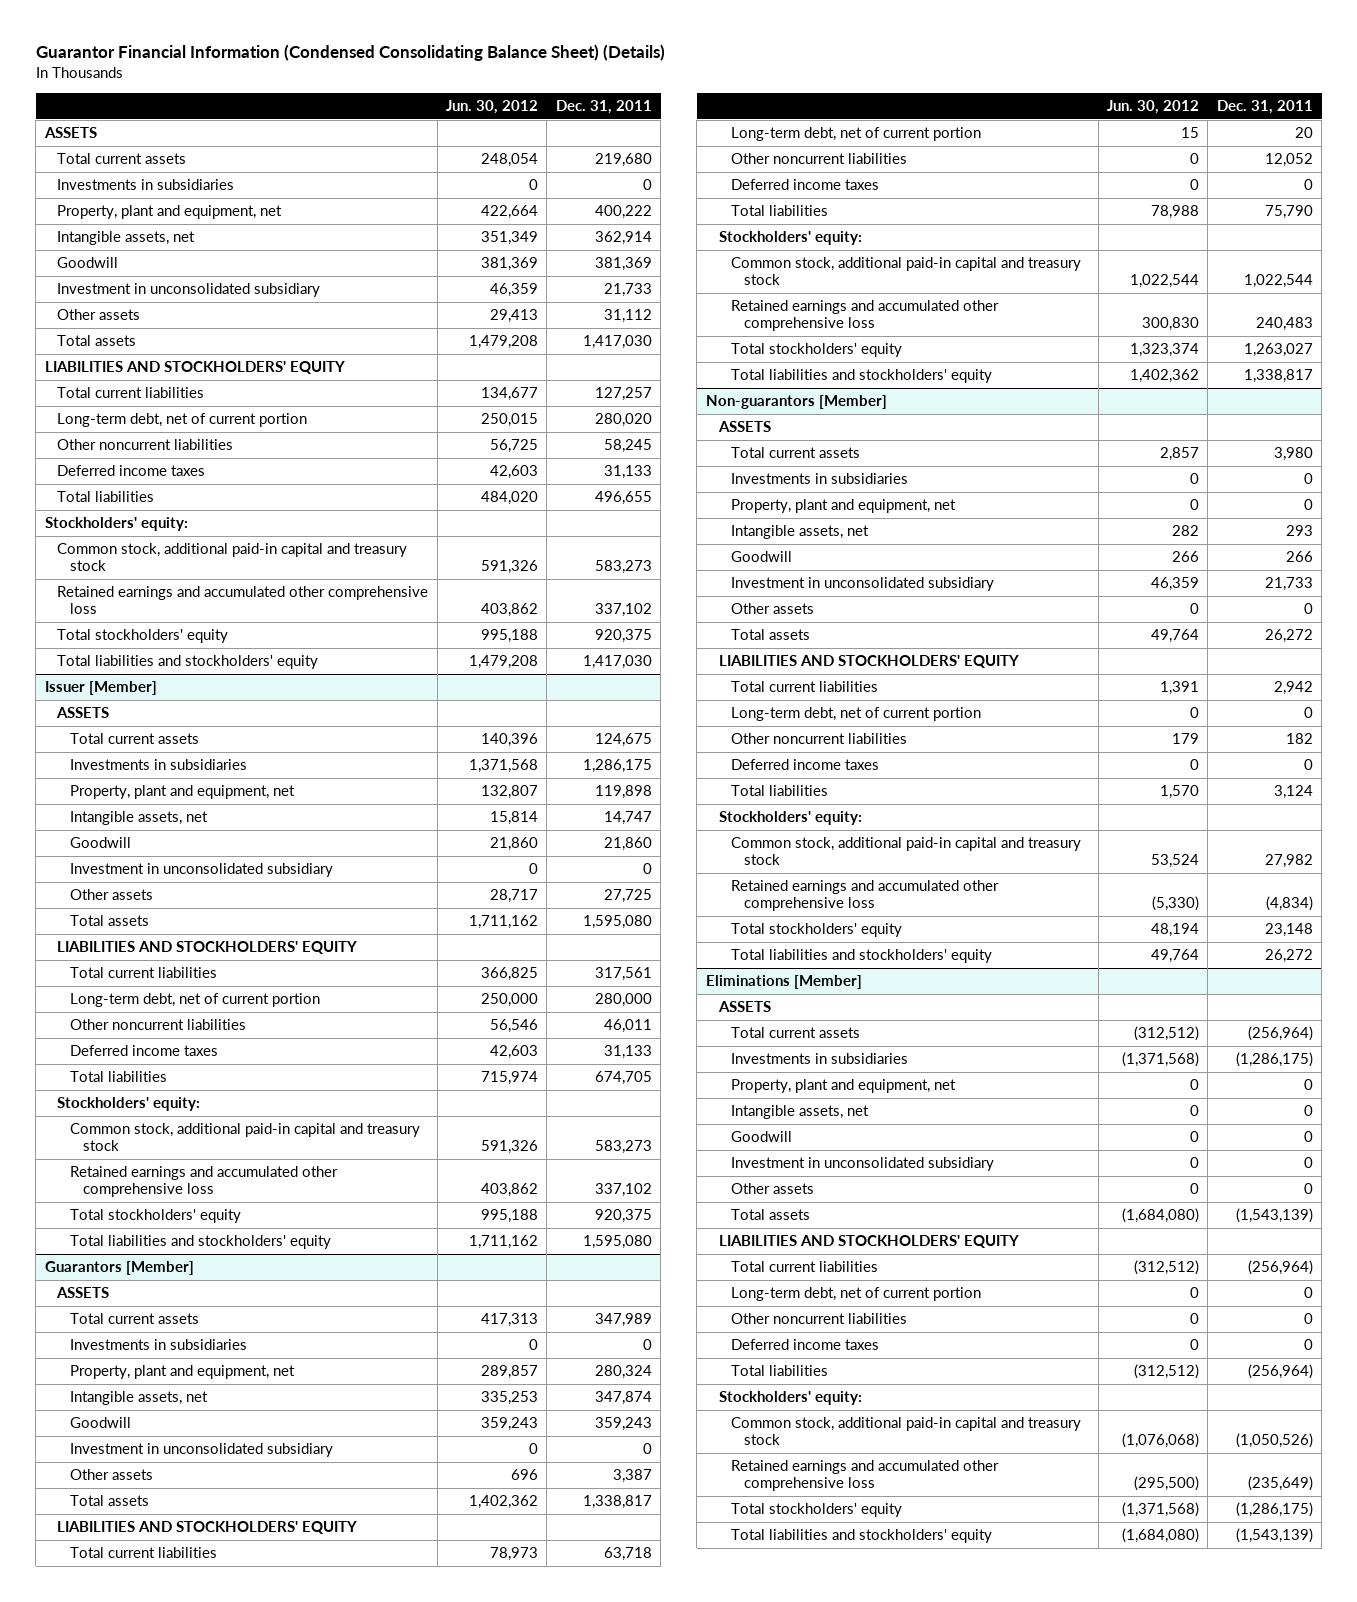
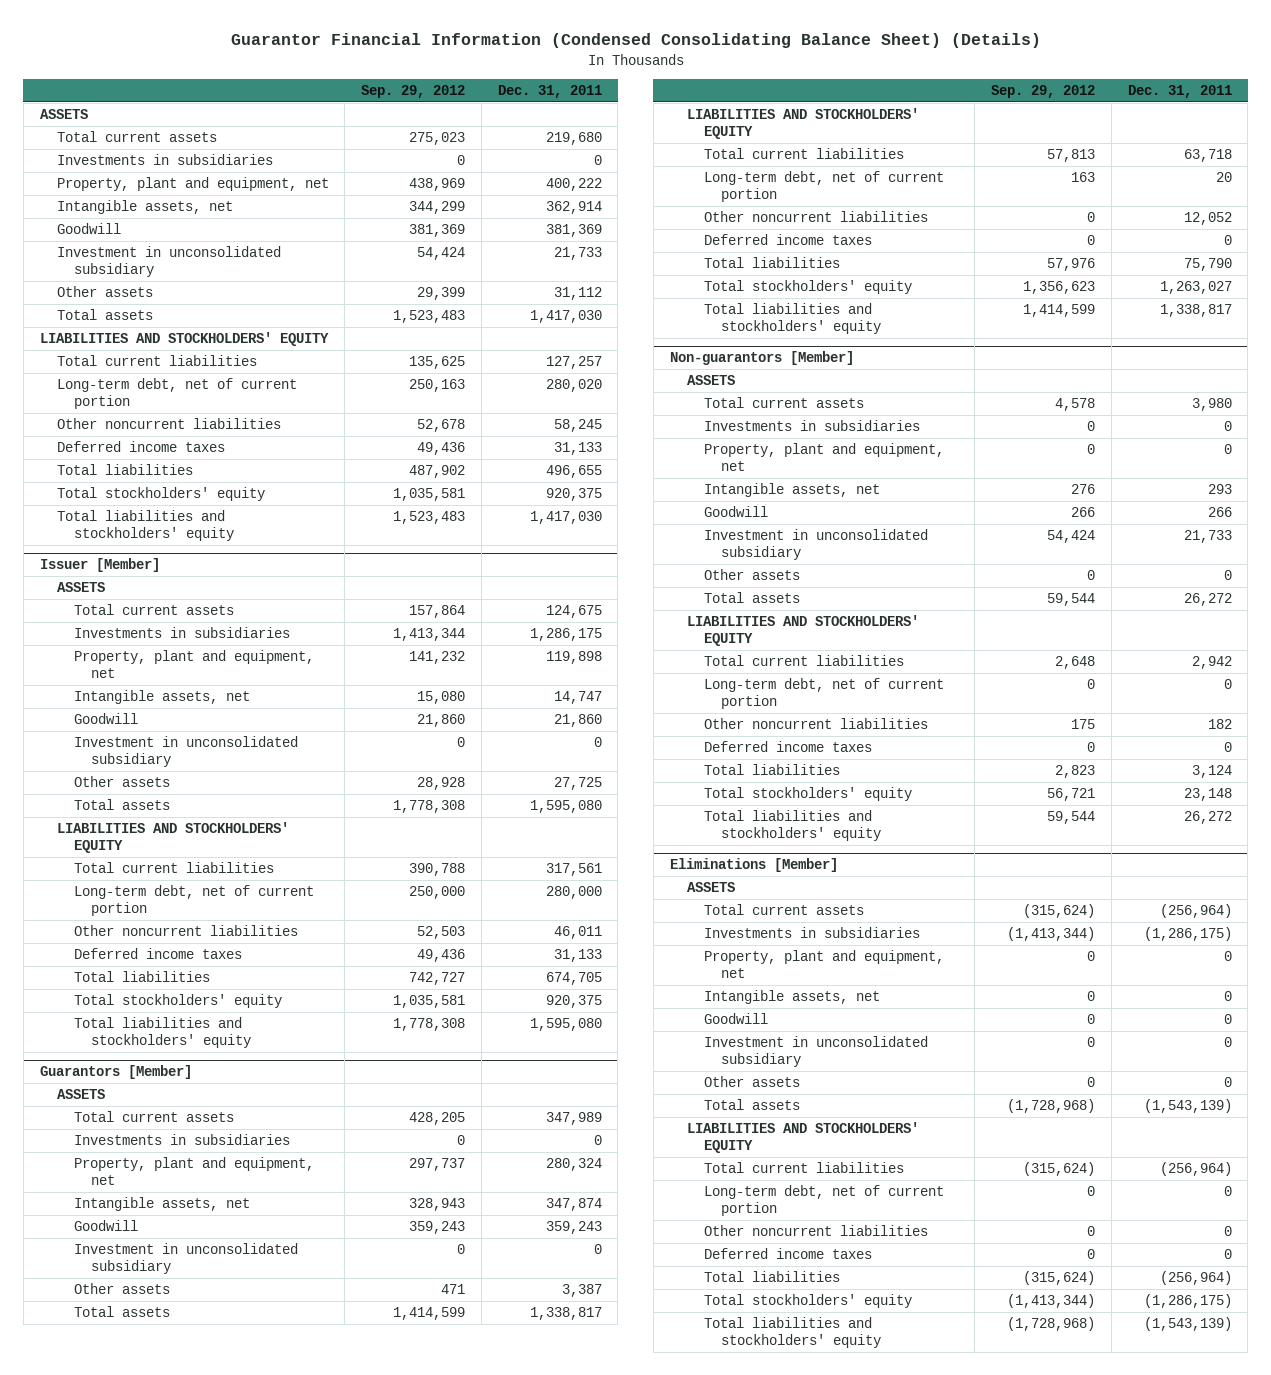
[446,99,539,114] Jun. 30, 2012 -> none
none -> [361,85,466,99] Sep. 29, 2012
[44,517,188,532] Stockholders' equity: -> none
[57,543,408,572] Common stock, additional paid-in capital and treasury stock -> none
[57,586,429,615] Retained earnings and accumulated other comprehensive loss -> none
[57,1097,201,1112] Stockholders' equity: -> none
[70,1123,421,1152] Common stock, additional paid-in capital and treasury stock -> none
[70,1166,339,1198] Retained earnings and accumulated other comprehensive loss -> none
[718,231,862,246] Stockholders' equity: -> none
[731,257,1082,286] Common stock, additional paid-in capital and treasury stock -> none
[731,300,1000,332] Retained earnings and accumulated other comprehensive loss -> none
[718,811,862,826] Stockholders' equity: -> none
[731,837,1082,866] Common stock, additional paid-in capital and treasury stock -> none
[731,880,1000,912] Retained earnings and accumulated other comprehensive loss -> none
[718,1391,862,1406] Stockholders' equity: -> none
[731,1417,1082,1446] Common stock, additional paid-in capital and treasury stock -> none
[731,1460,1000,1492] Retained earnings and accumulated other comprehensive loss -> none

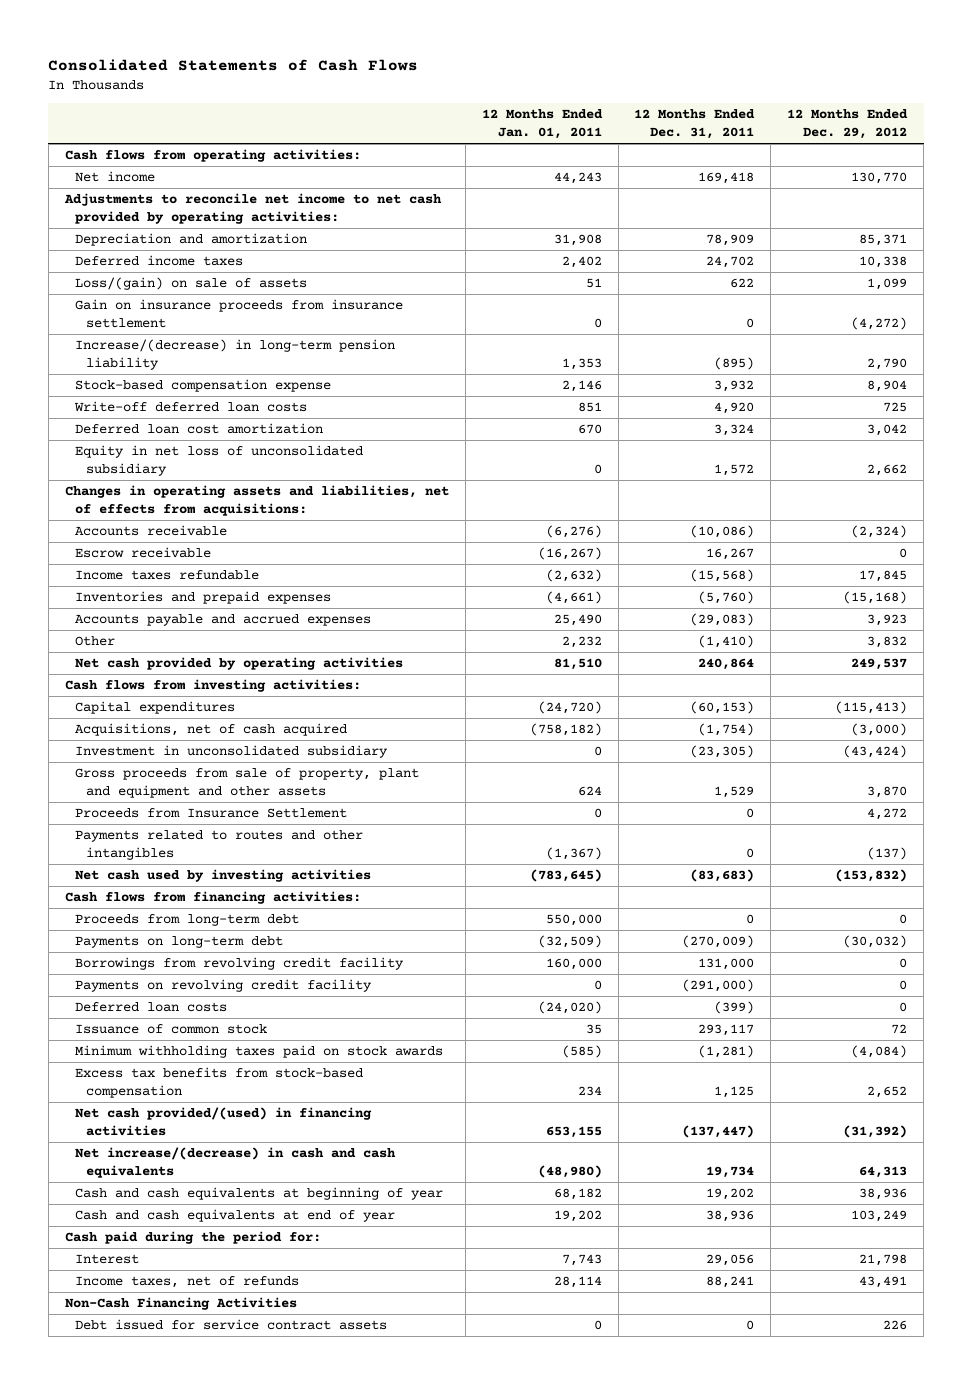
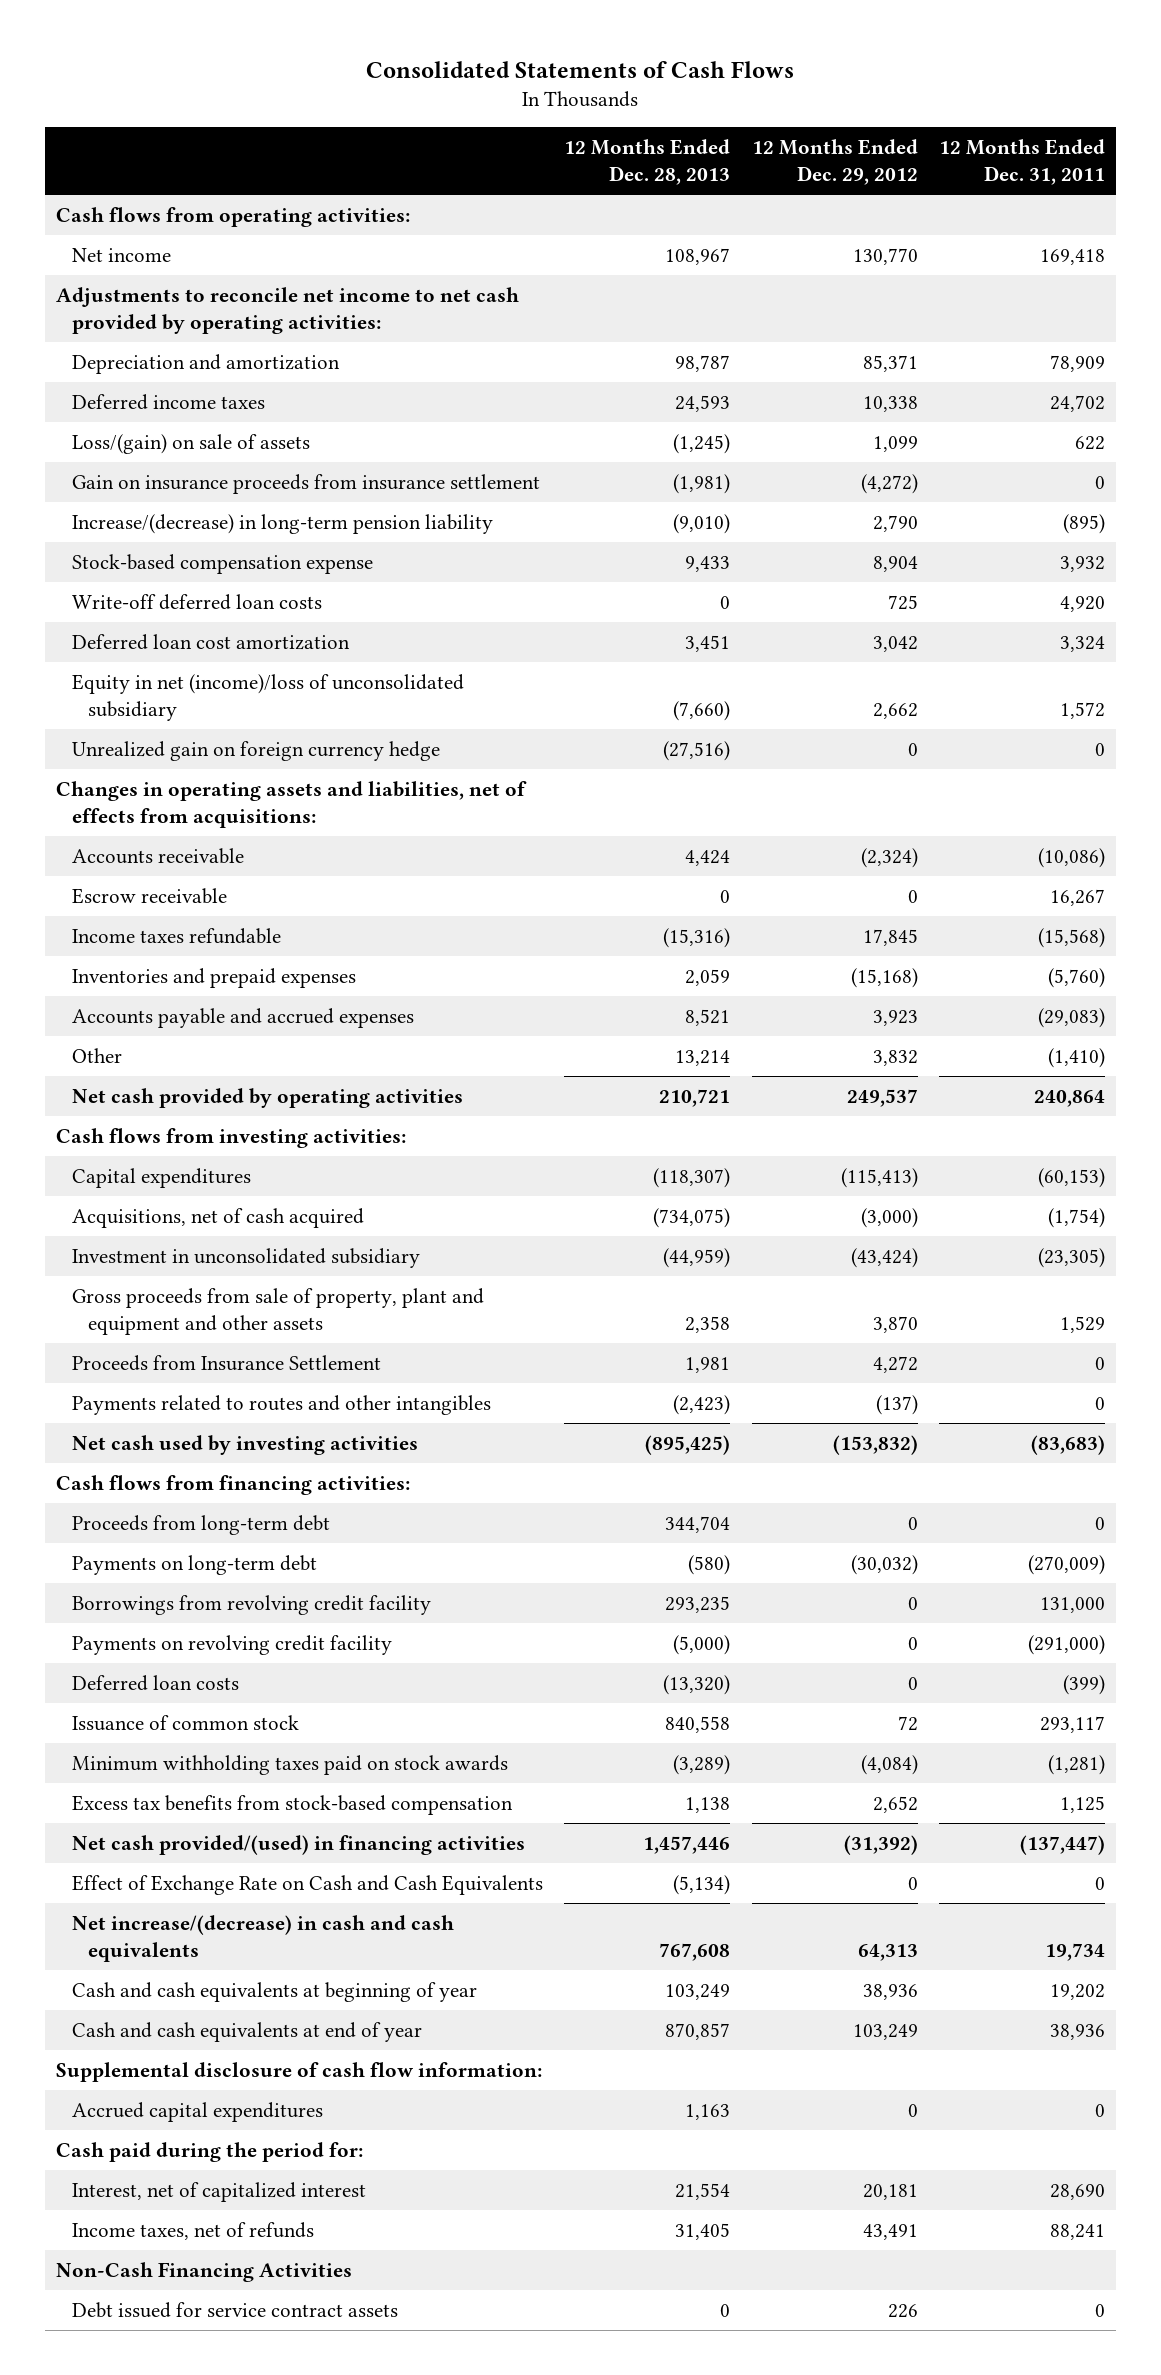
[481,109,603,140] 12 Months Ended Jan. 01, 2011 -> none
none -> [564,139,731,185] 12 Months Ended Dec. 28, 2013
[75,445,364,477] Equity in net loss of unconsolidated subsidiary -> [72,673,465,721] Equity in net (income)/loss of unconsolidated subsidiary
none -> [72,740,441,761] Unrealized gain on foreign currency hedge
none -> [72,1874,544,1895] Effect of Exchange Rate on Cash and Cash Equivalents
none -> [56,2061,543,2082] Supplemental disclosure of cash flow information:
none -> [72,2101,324,2122] Accrued capital expenditures
[75,1254,140,1265] Interest -> [72,2181,367,2202] Interest, net of capitalized interest
[706,1254,755,1267] 29,056 -> [1049,2183,1105,2200] 28,690
[859,1254,908,1267] 21,798 -> [862,2183,918,2200] 20,181

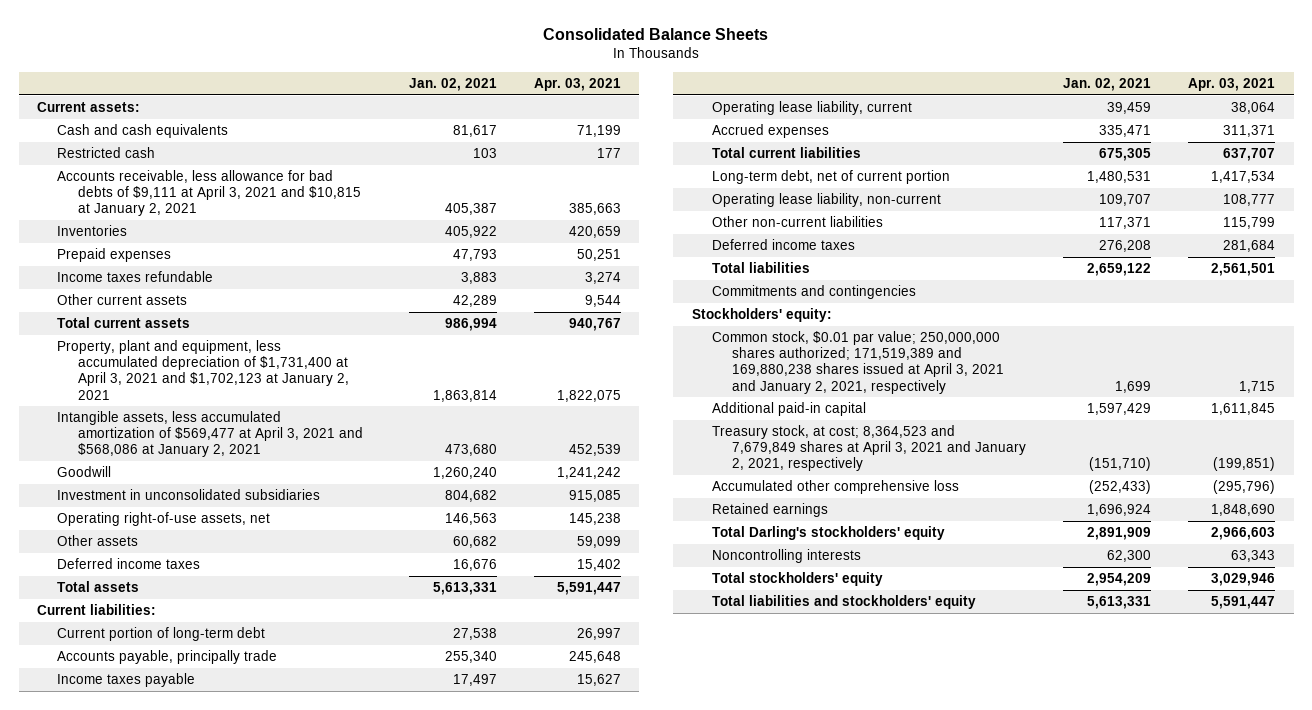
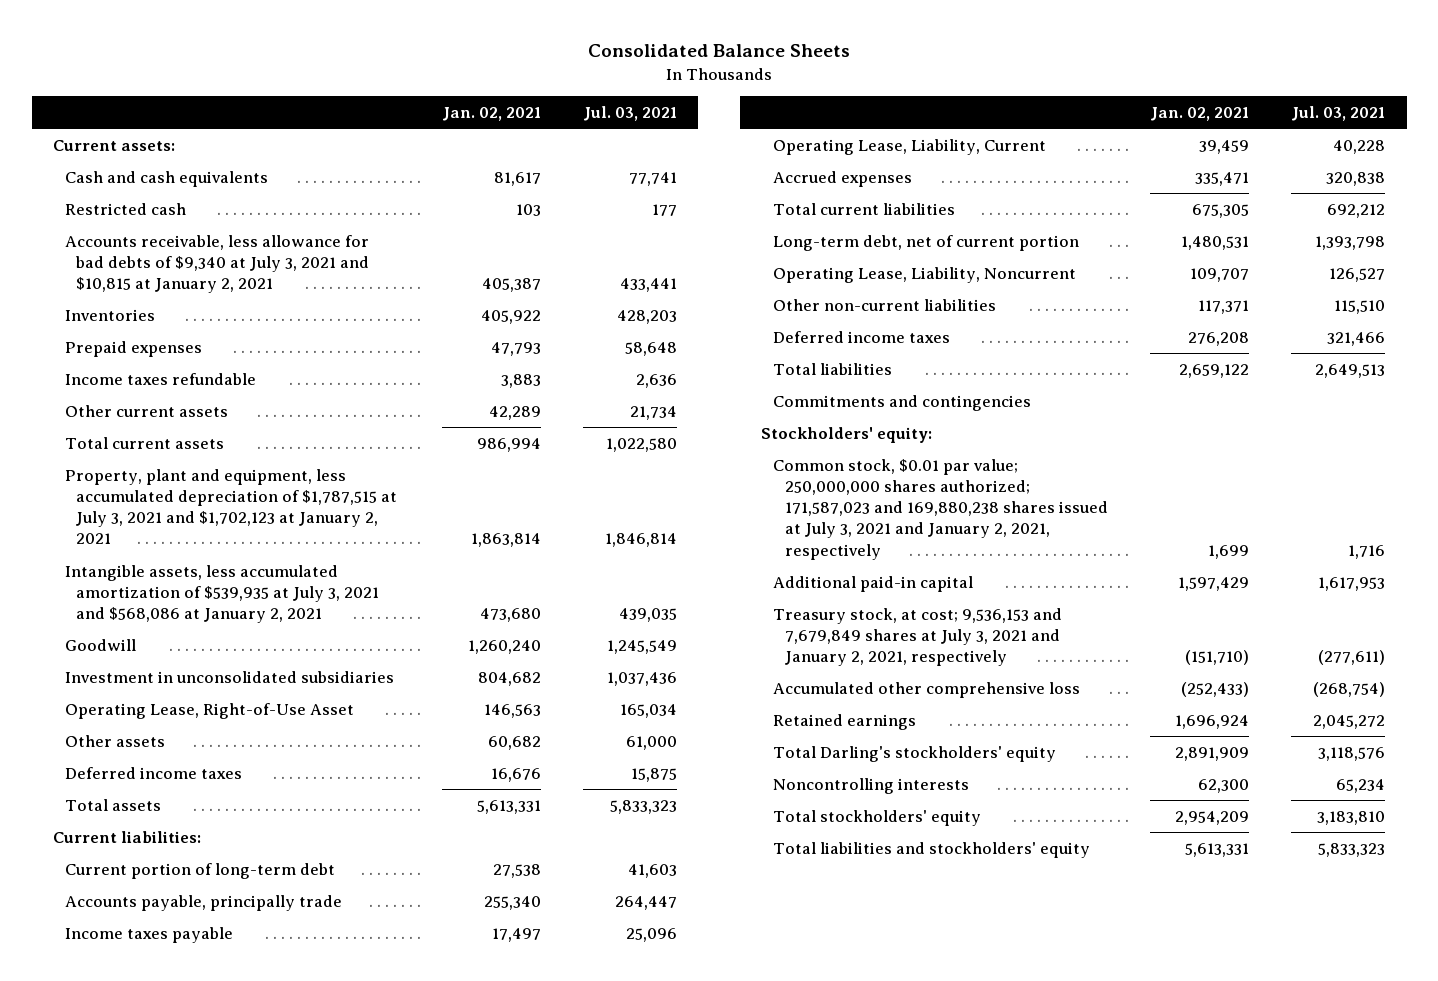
[533,78,621,92] Apr. 03, 2021 -> none
none -> [583,105,678,121] Jul. 03, 2021
[57,170,361,217] Accounts receivable, less allowance for bad debts of $9,111 at April 3, 2021 and $10,815 at January 2, 2021 -> [64,234,370,294] Accounts receivable, less allowance for bad debts of $9,340 at July 3, 2021 and $10,815 at January 2, 2021
[57,340,349,400] Property, plant and equipment, less accumulated depreciation of $1,731,400 at April 3, 2021 and $1,702,123 at January 2, 2021 -> [64,468,398,545] Property, plant and equipment, less accumulated depreciation of $1,787,515 at July 3, 2021 and $1,702,123 at January 2, 2021
[57,411,363,458] Intangible assets, less accumulated amortization of $569,477 at April 3, 2021 and $568,086 at January 2, 2021 -> [64,564,380,624] Intangible assets, less accumulated amortization of $539,935 at July 3, 2021 and $568,086 at January 2, 2021
[57,512,271,527] Operating right-of-use assets, net -> [64,702,354,719] Operating Lease, Right-of-Use Asset
[712,101,913,116] Operating lease liability, current -> [772,138,1046,155] Operating Lease, Liability, Current
[712,193,942,208] Operating lease liability, non-current -> [772,266,1076,283] Operating Lease, Liability, Noncurrent
[712,331,1005,394] Common stock, $0.01 par value; 250,000,000 shares authorized; 171,519,389 and 169,880,238 shares issued at April 3, 2021 and January 2, 2021, respectively -> [772,458,1108,560] Common stock, $0.01 par value; 250,000,000 shares authorized; 171,587,023 and 169,880,238 shares issued at July 3, 2021 and January 2, 2021, respectively
[712,425,1027,472] Treasury stock, at cost; 8,364,523 and 7,679,849 shares at April 3, 2021 and January 2, 2021, respectively -> [772,607,1062,667] Treasury stock, at cost; 9,536,153 and 7,679,849 shares at July 3, 2021 and January 2, 2021, respectively

